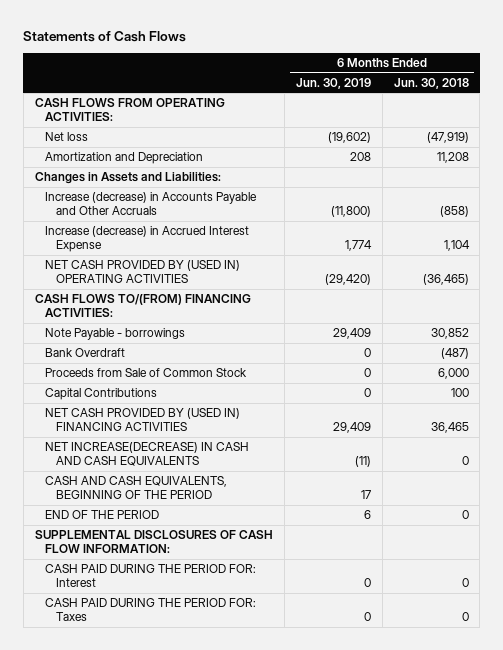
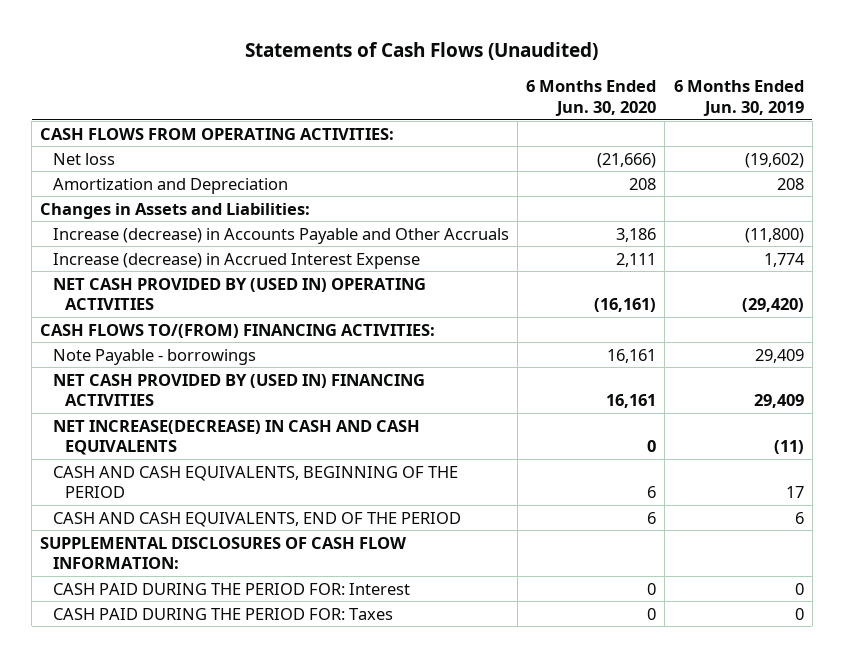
[23,31,187,43] Statements of Cash Flows -> [244,42,598,61] Statements of Cash Flows (Unaudited)
[393,78,469,90] Jun. 30, 2018 -> none
none -> [526,80,657,116] 6 Months Ended Jun. 30, 2020
[45,348,126,358] Bank Overdraft -> none
[45,368,248,378] Proceeds from Sale of Common Stock -> none
[45,388,158,401] Capital Contributions -> none
[45,510,160,520] END OF THE PERIOD -> [52,511,461,527] CASH AND CASH EQUIVALENTS, END OF THE PERIOD

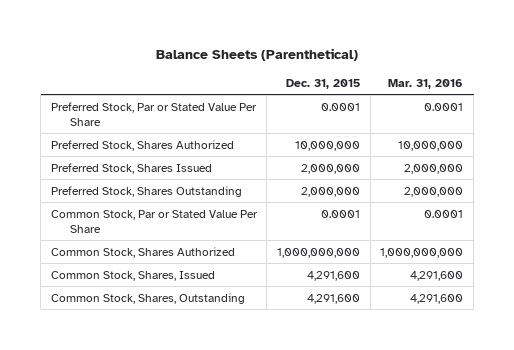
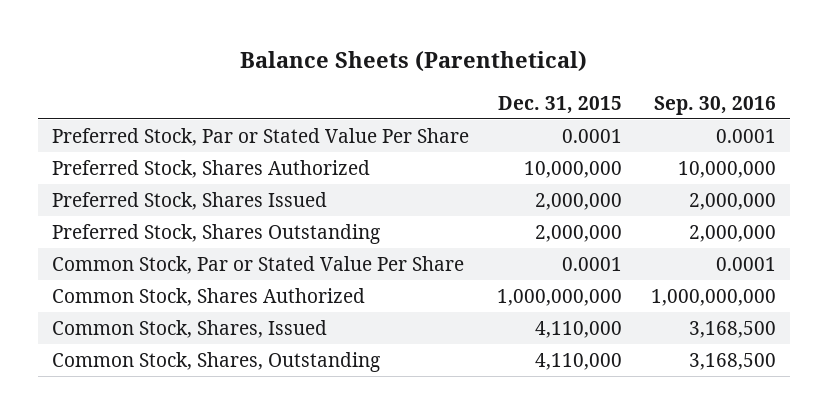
[388,78,464,89] Mar. 31, 2016 -> none
none -> [653,95,776,115] Sep. 30, 2016
[307,270,361,281] 4,291,600 -> [535,320,623,338] 4,110,000
[307,293,361,304] 4,291,600 -> [535,352,623,370] 4,110,000

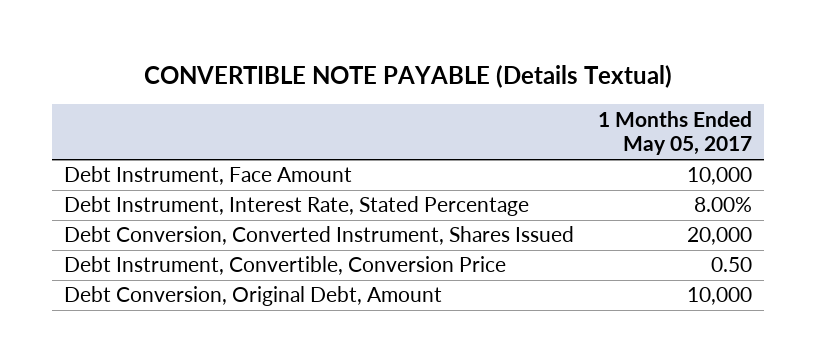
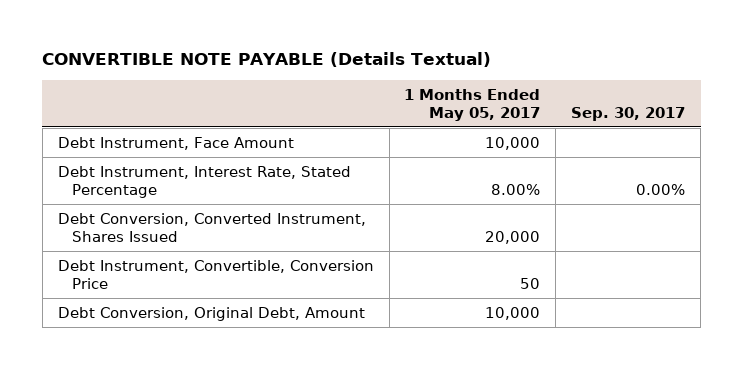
none -> [571,106,686,121] Sep. 30, 2017
[710,257,752,273] 0.50 -> [520,277,541,289] 50

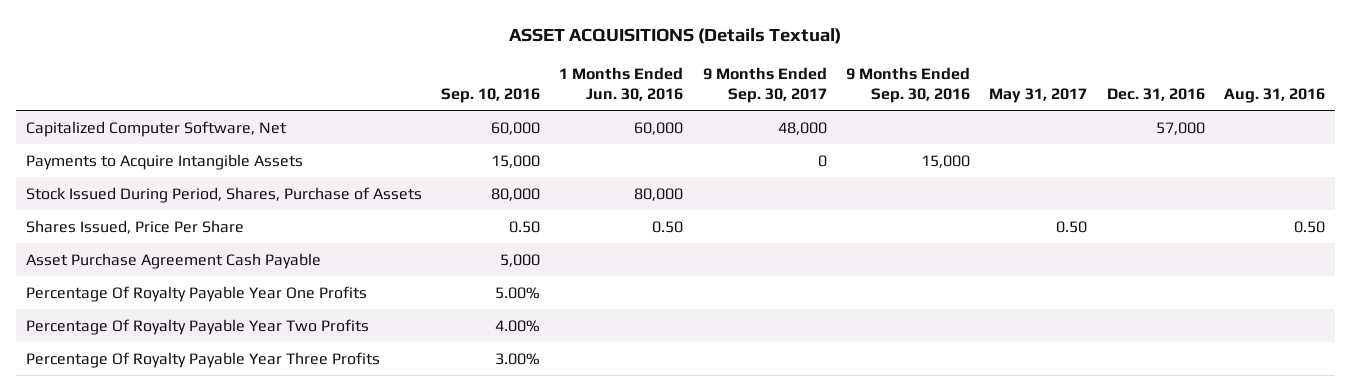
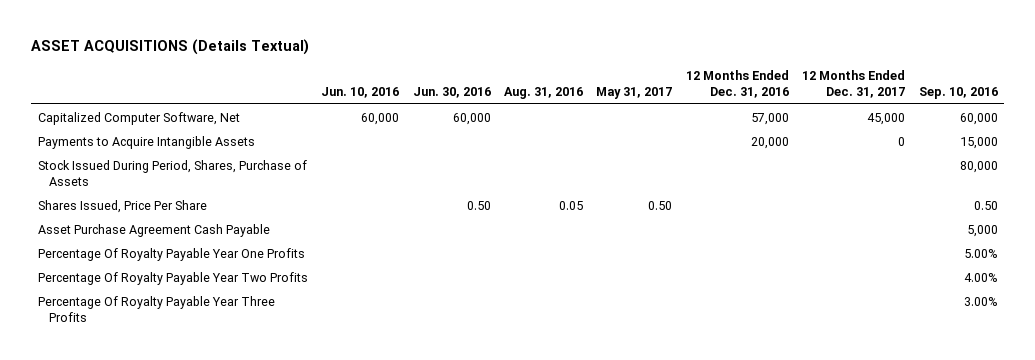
[559,66,684,101] 1 Months Ended Jun. 30, 2016 -> none
[702,66,827,103] 9 Months Ended Sep. 30, 2017 -> none
[845,66,970,103] 9 Months Ended Sep. 30, 2016 -> none
[1106,87,1205,101] Dec. 31, 2016 -> none
none -> [321,87,400,99] Jun. 10, 2016
none -> [412,87,491,99] Jun. 30, 2016
none -> [685,69,789,99] 12 Months Ended Dec. 31, 2016
none -> [802,69,906,99] 12 Months Ended Dec. 31, 2017
[1293,220,1325,233] 0.50 -> [558,200,583,210] 0.05

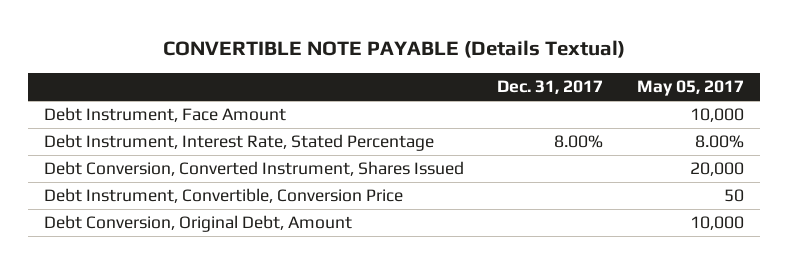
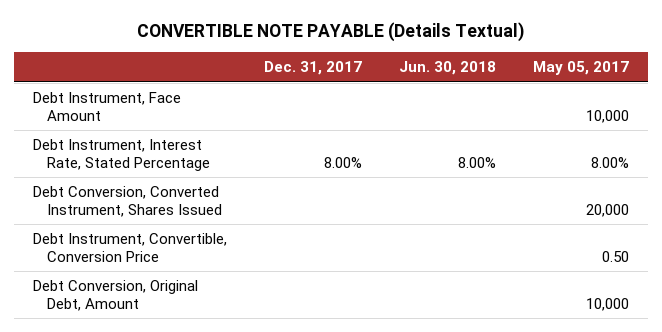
none -> [399,61,497,76] Jun. 30, 2018
[723,189,744,203] 50 -> [602,250,630,262] 0.50

